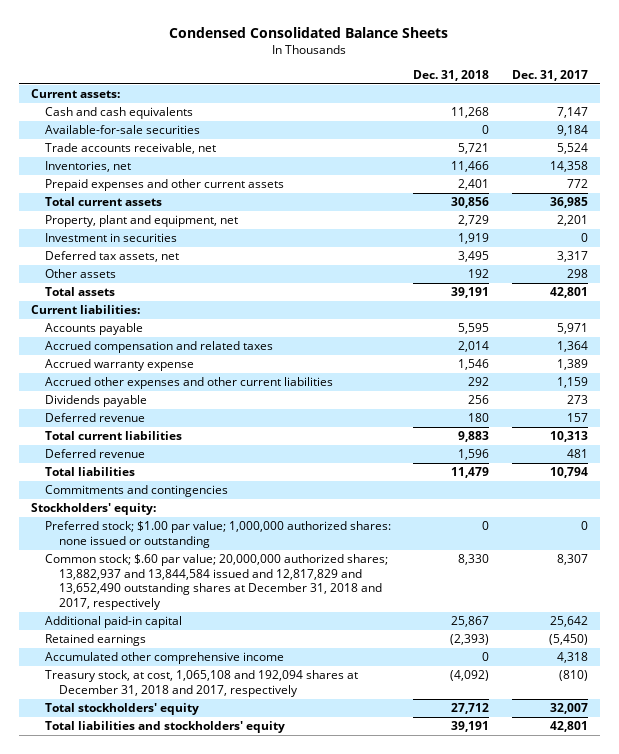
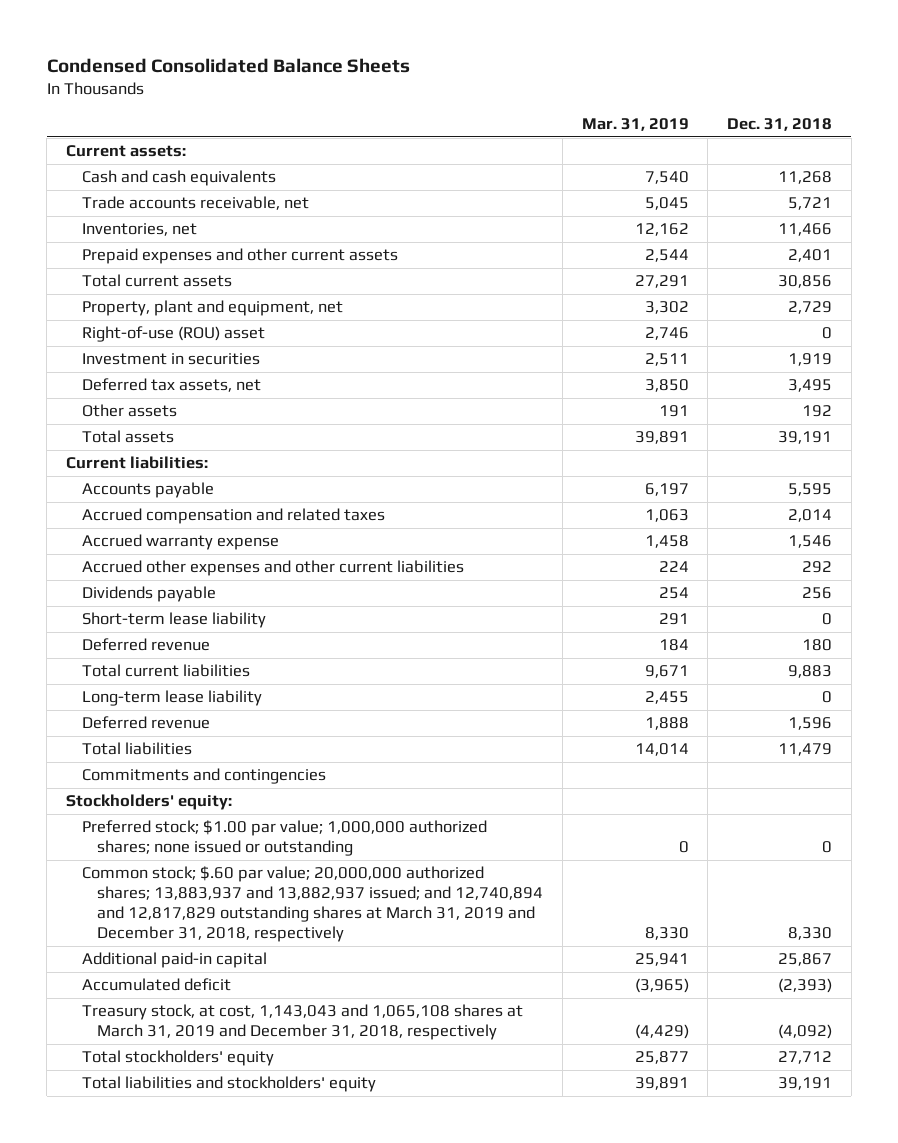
[512,69,589,81] Dec. 31, 2017 -> none
none -> [581,118,689,132] Mar. 31, 2019
[44,125,200,135] Available-for-sale securities -> none
none -> [81,326,265,343] Right-of-use (ROU) asset
none -> [81,612,266,629] Short-term lease liability
none -> [81,690,262,707] Long-term lease liability
[44,521,391,548] Preferred stock; $1.00 par value; 1,000,000 authorized shares: none issued or outstanding -> [81,820,487,857] Preferred stock; $1.00 par value; 1,000,000 authorized shares; none issued or outstanding
[44,554,388,610] Common stock; $.60 par value; 20,000,000 authorized shares; 13,882,937 and 13,844,584 issued and 12,817,829 and 13,652,490 outstanding shares at December 31, 2018 and 2017, respectively -> [81,866,544,943] Common stock; $.60 par value; 20,000,000 authorized shares; 13,883,937 and 13,882,937 issued; and 12,740,894 and 12,817,829 outstanding shares at March 31, 2019 and December 31, 2018, respectively
[44,652,284,665] Accumulated other comprehensive income -> none
[44,634,146,647] Retained earnings -> [81,978,231,992] Accumulated deficit
[44,670,358,697] Treasury stock, at cost, 1,065,108 and 192,094 shares at December 31, 2018 and 2017, respectively -> [81,1004,523,1041] Treasury stock, at cost, 1,143,043 and 1,065,108 shares at March 31, 2019 and December 31, 2018, respectively

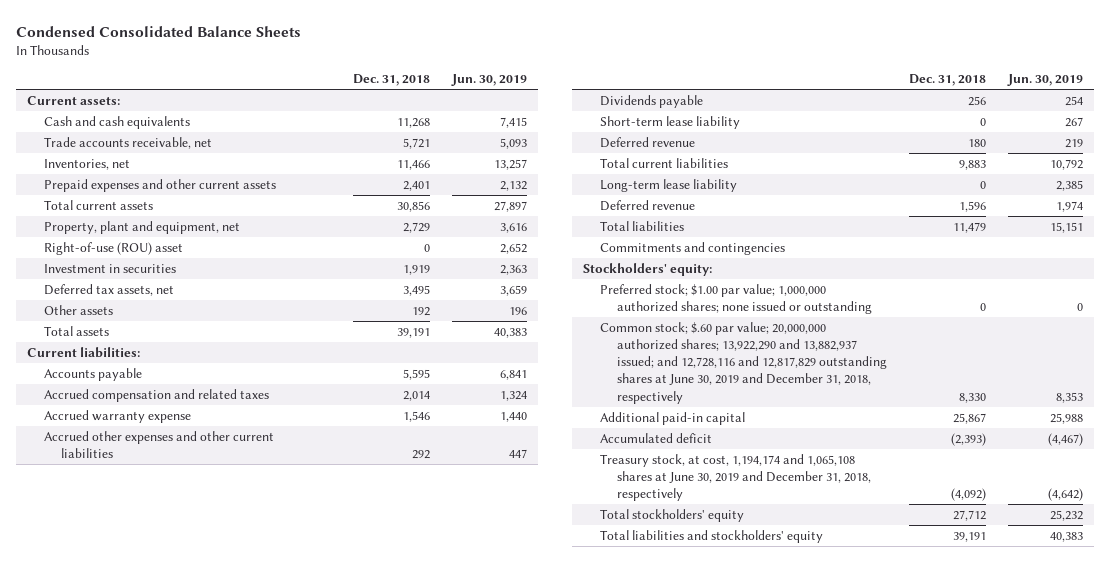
[581,118,689,132] Mar. 31, 2019 -> none
none -> [451,74,528,87] Jun. 30, 2019
[81,866,544,943] Common stock; $.60 par value; 20,000,000 authorized shares; 13,883,937 and 13,882,937 issued; and 12,740,894 and 12,817,829 outstanding shares at March 31, 2019 and December 31, 2018, respectively -> [599,321,888,404] Common stock; $.60 par value; 20,000,000 authorized shares; 13,922,290 and 13,882,937 issued; and 12,728,116 and 12,817,829 outstanding shares at June 30, 2019 and December 31, 2018, respectively
[81,1004,523,1041] Treasury stock, at cost, 1,143,043 and 1,065,108 shares at March 31, 2019 and December 31, 2018, respectively -> [599,453,872,502] Treasury stock, at cost, 1,194,174 and 1,065,108 shares at June 30, 2019 and December 31, 2018, respectively

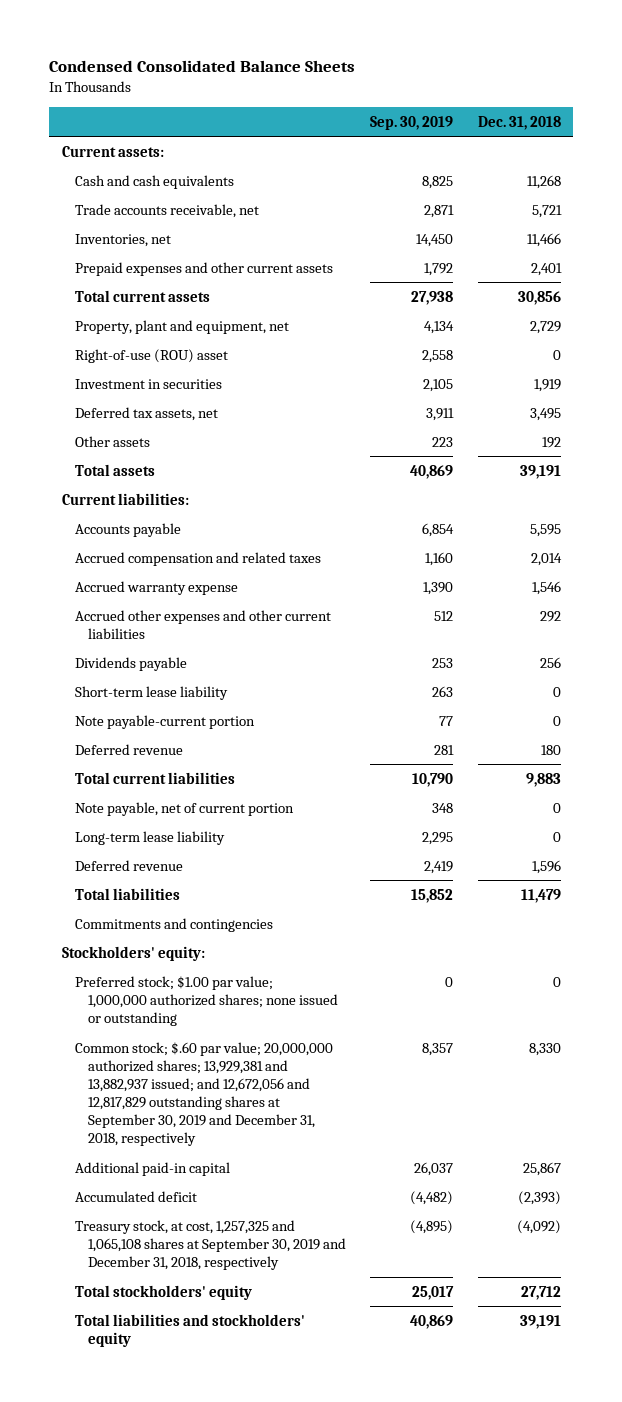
[451,74,528,87] Jun. 30, 2019 -> none
none -> [370,115,454,130] Sep. 30, 2019
none -> [74,714,255,729] Note payable-current portion
none -> [74,801,294,816] Note payable, net of current portion
[599,321,888,404] Common stock; $.60 par value; 20,000,000 authorized shares; 13,922,290 and 13,882,937 issued; and 12,728,116 and 12,817,829 outstanding shares at June 30, 2019 and December 31, 2018, respectively -> [74,1041,333,1147] Common stock; $.60 par value; 20,000,000 authorized shares; 13,929,381 and 13,882,937 issued; and 12,672,056 and 12,817,829 outstanding shares at September 30, 2019 and December 31, 2018, respectively
[599,453,872,502] Treasury stock, at cost, 1,194,174 and 1,065,108 shares at June 30, 2019 and December 31, 2018, respectively -> [74,1219,346,1270] Treasury stock, at cost, 1,257,325 and 1,065,108 shares at September 30, 2019 and December 31, 2018, respectively

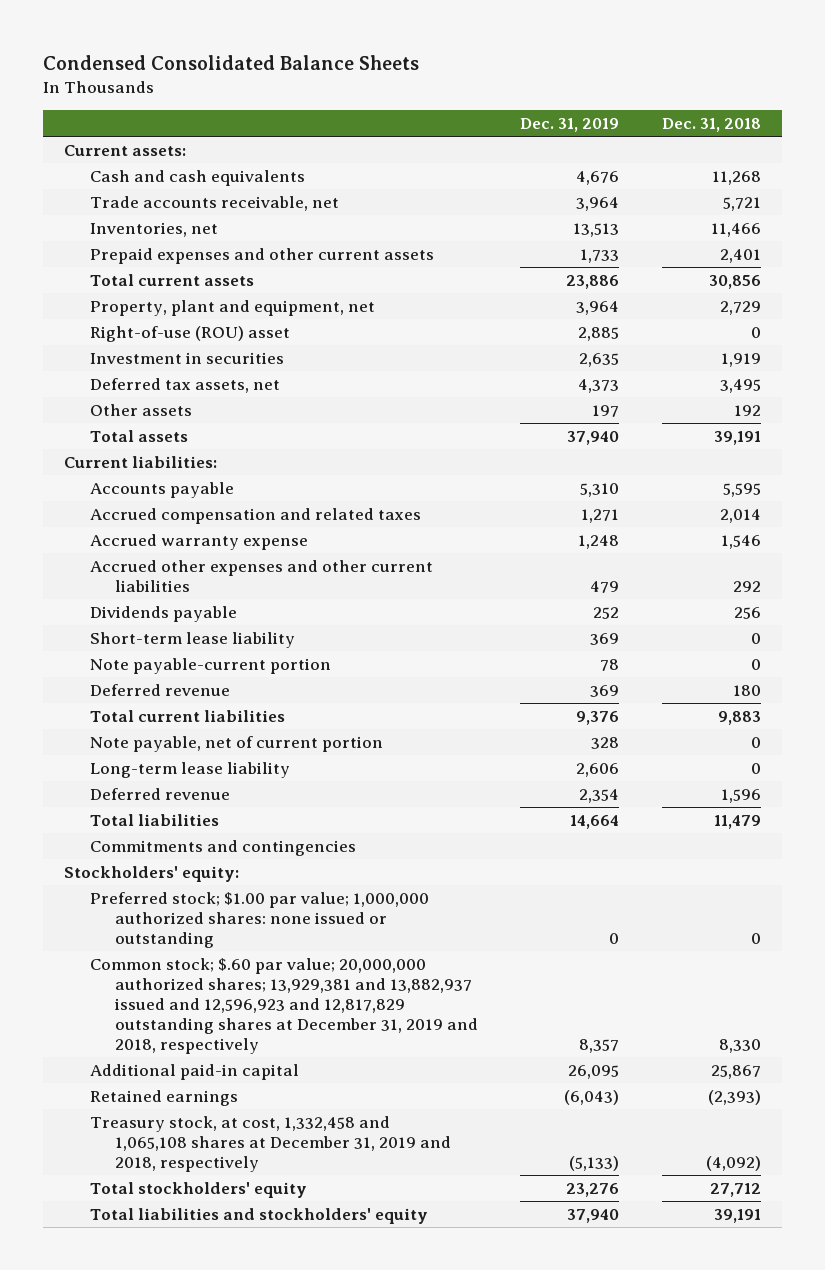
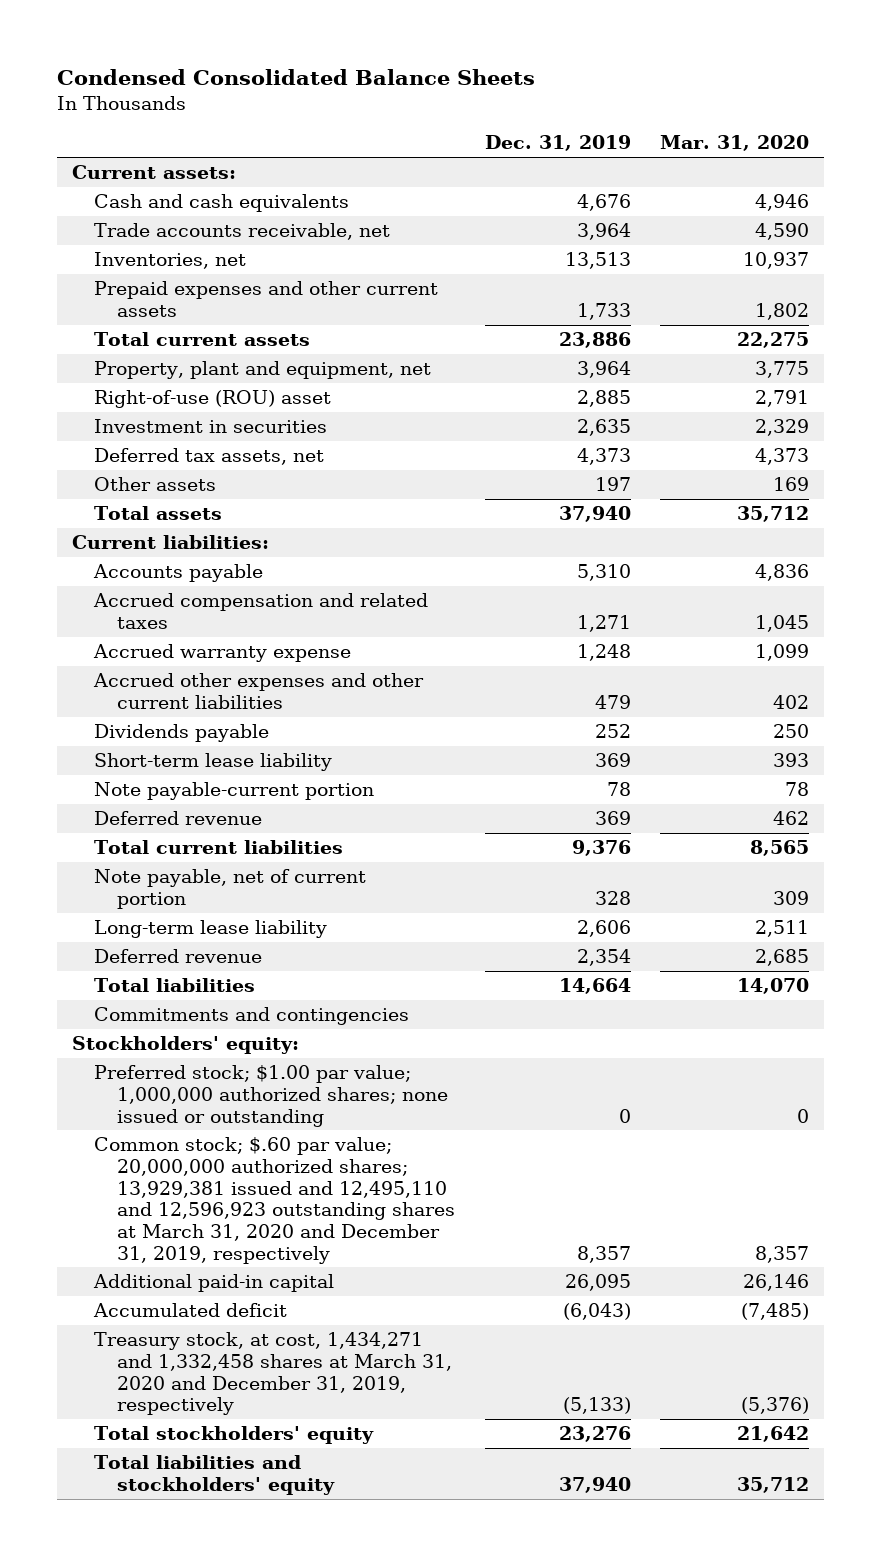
[661,117,761,132] Dec. 31, 2018 -> none
none -> [660,135,810,152] Mar. 31, 2020
[89,891,429,948] Preferred stock; $1.00 par value; 1,000,000 authorized shares: none issued or outstanding -> [94,1065,448,1127] Preferred stock; $1.00 par value; 1,000,000 authorized shares; none issued or outstanding
[89,957,479,1054] Common stock; $.60 par value; 20,000,000 authorized shares; 13,929,381 and 13,882,937 issued and 12,596,923 and 12,817,829 outstanding shares at December 31, 2019 and 2018, respectively -> [94,1137,455,1264] Common stock; $.60 par value; 20,000,000 authorized shares; 13,929,381 issued and 12,495,110 and 12,596,923 outstanding shares at March 31, 2020 and December 31, 2019, respectively
[89,1089,238,1106] Retained earnings -> [93,1303,288,1318] Accumulated deficit
[89,1115,452,1172] Treasury stock, at cost, 1,332,458 and 1,065,108 shares at December 31, 2019 and 2018, respectively -> [94,1332,452,1416] Treasury stock, at cost, 1,434,271 and 1,332,458 shares at March 31, 2020 and December 31, 2019, respectively

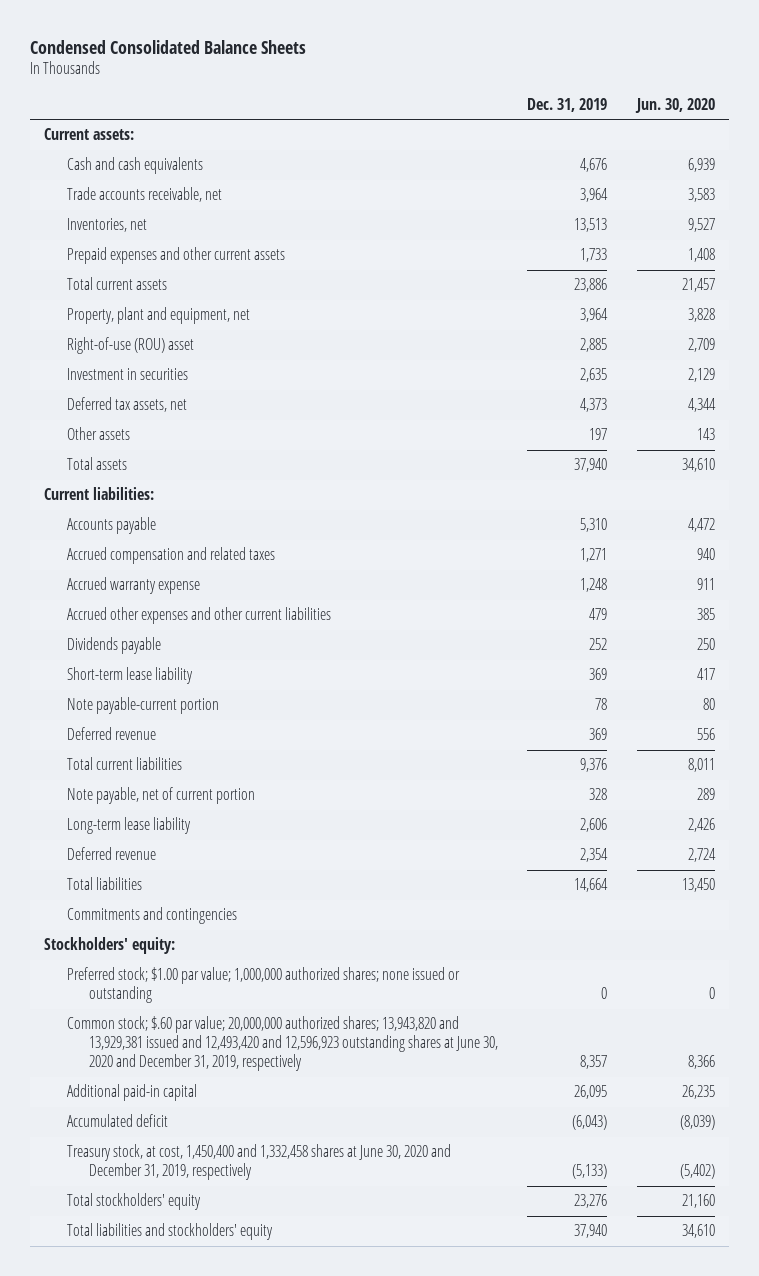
[660,135,810,152] Mar. 31, 2020 -> none
none -> [634,97,715,113] Jun. 30, 2020
[94,1137,455,1264] Common stock; $.60 par value; 20,000,000 authorized shares; 13,929,381 issued and 12,495,110 and 12,596,923 outstanding shares at March 31, 2020 and December 31, 2019, respectively -> [66,1016,498,1072] Common stock; $.60 par value; 20,000,000 authorized shares; 13,943,820 and 13,929,381 issued and 12,493,420 and 12,596,923 outstanding shares at June 30, 2020 and December 31, 2019, respectively
[94,1332,452,1416] Treasury stock, at cost, 1,434,271 and 1,332,458 shares at March 31, 2020 and December 31, 2019, respectively -> [66,1144,451,1181] Treasury stock, at cost, 1,450,400 and 1,332,458 shares at June 30, 2020 and December 31, 2019, respectively

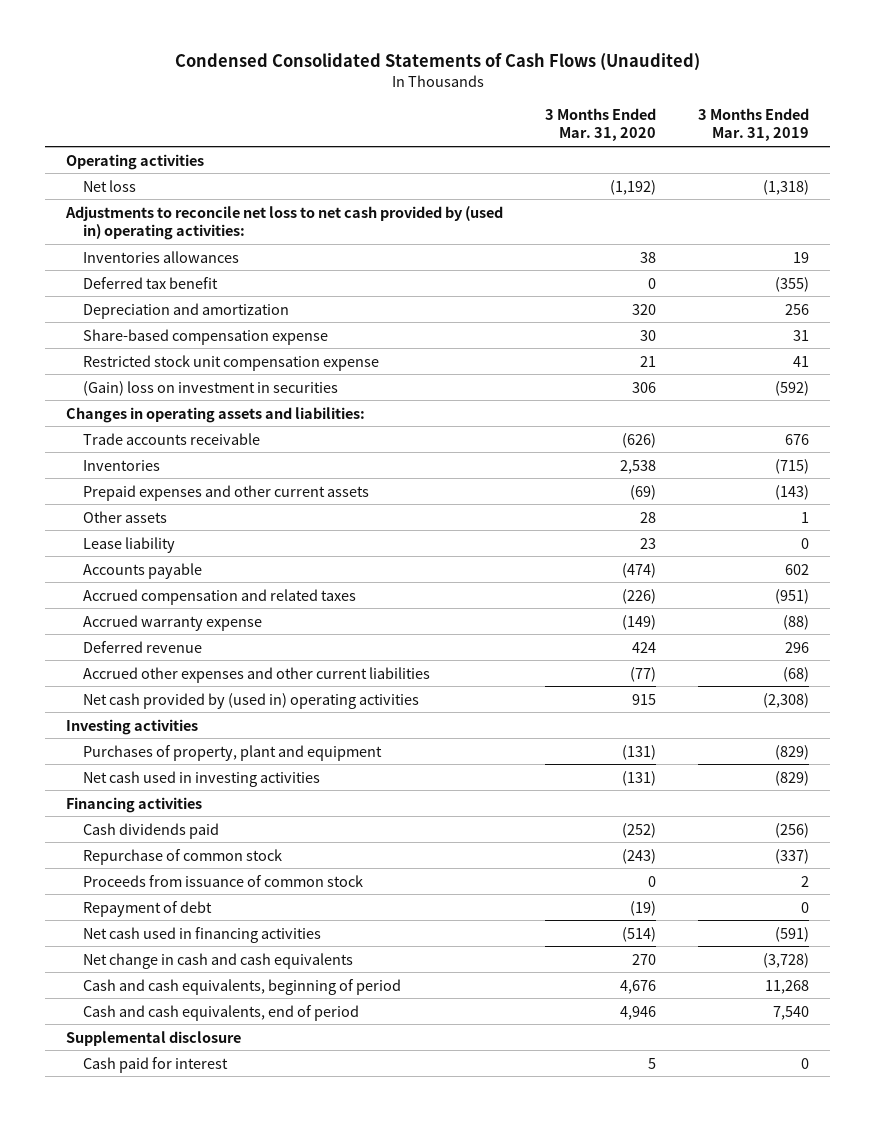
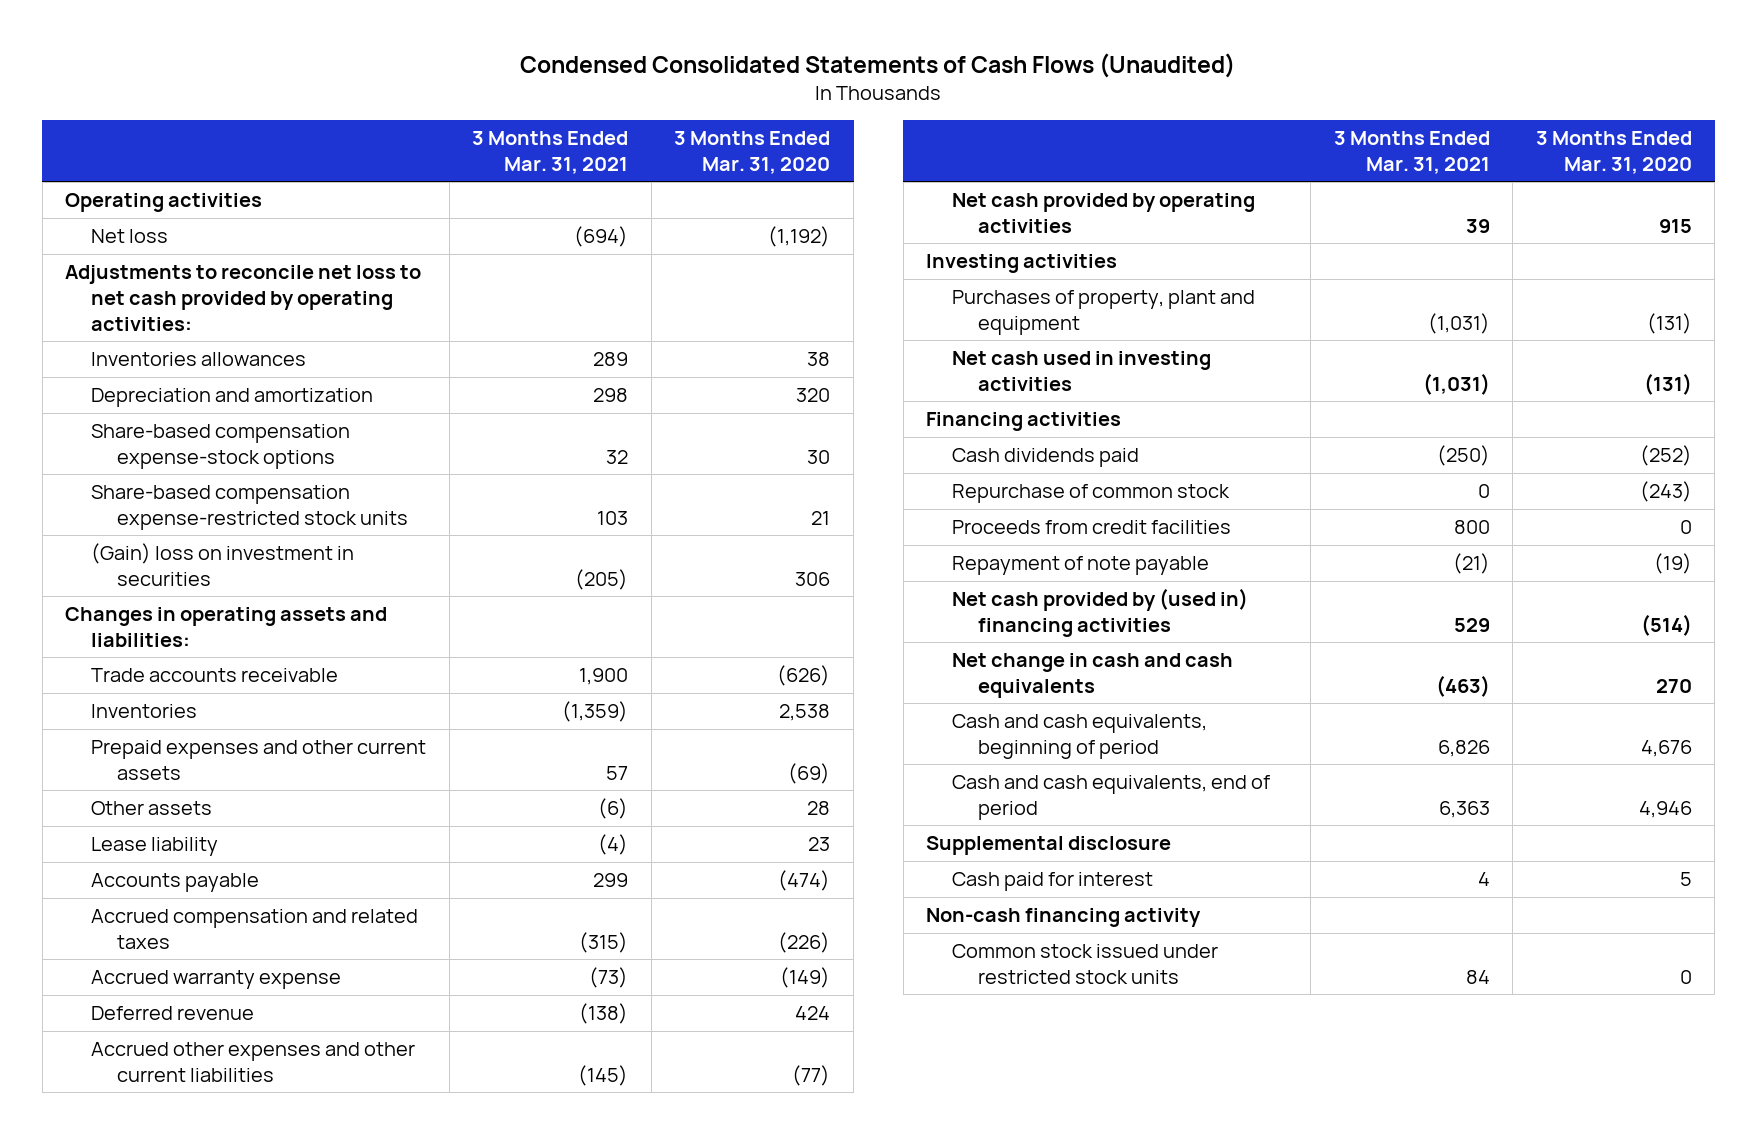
[698,108,810,142] 3 Months Ended Mar. 31, 2019 -> none
none -> [472,130,629,174] 3 Months Ended Mar. 31, 2021
[64,205,503,240] Adjustments to reconcile net loss to net cash provided by (used in) operating activities: -> [65,265,422,331] Adjustments to reconcile net loss to net cash provided by operating activities:
[82,276,218,289] Deferred tax benefit -> none
[82,328,328,345] Share-based compensation expense -> [91,424,351,469] Share-based compensation expense-stock options
[82,354,379,371] Restricted stock unit compensation expense -> [91,485,409,530] Share-based compensation expense-restricted stock units
[82,692,419,709] Net cash provided by (used in) operating activities -> [952,193,1256,233] Net cash provided by operating activities
[82,874,363,887] Proceeds from issuance of common stock -> none
[82,900,212,917] Repayment of debt -> none
none -> [952,520,1232,535] Proceeds from credit facilities
none -> [952,556,1210,576] Repayment of note payable
[82,926,321,943] Net cash used in financing activities -> [952,588,1249,637] Net cash provided by (used in) financing activities
none -> [926,908,1202,928] Non-cash financing activity
none -> [952,944,1219,984] Common stock issued under restricted stock units

